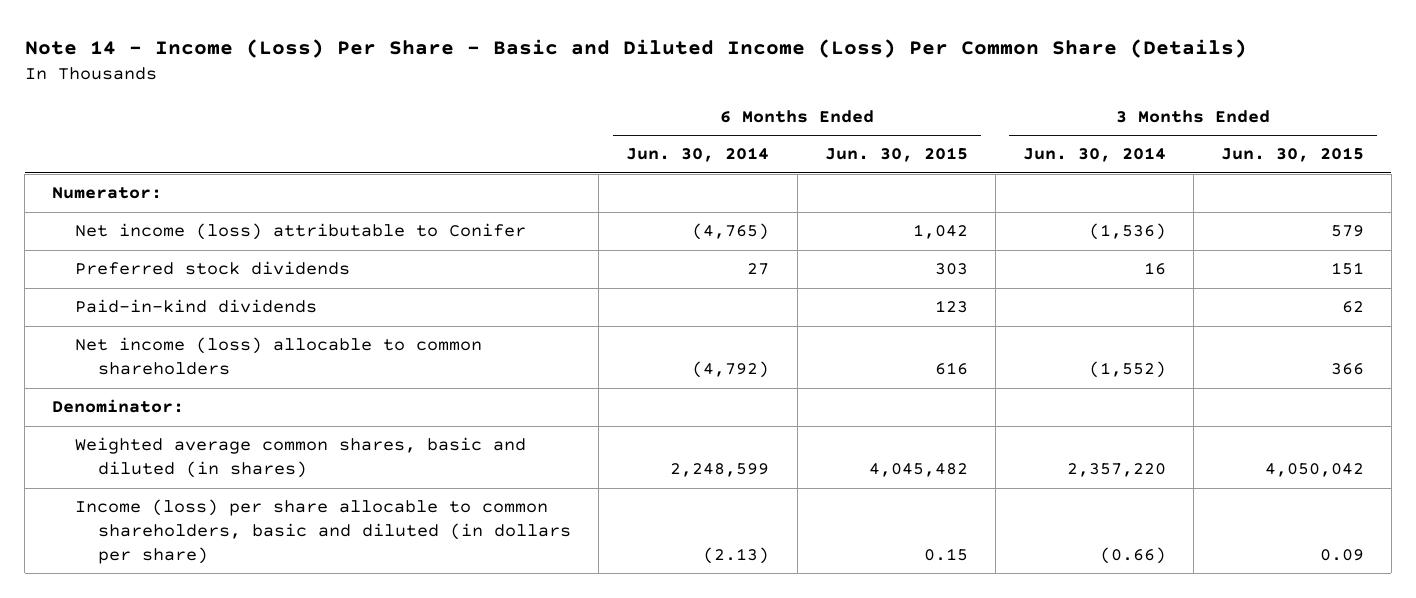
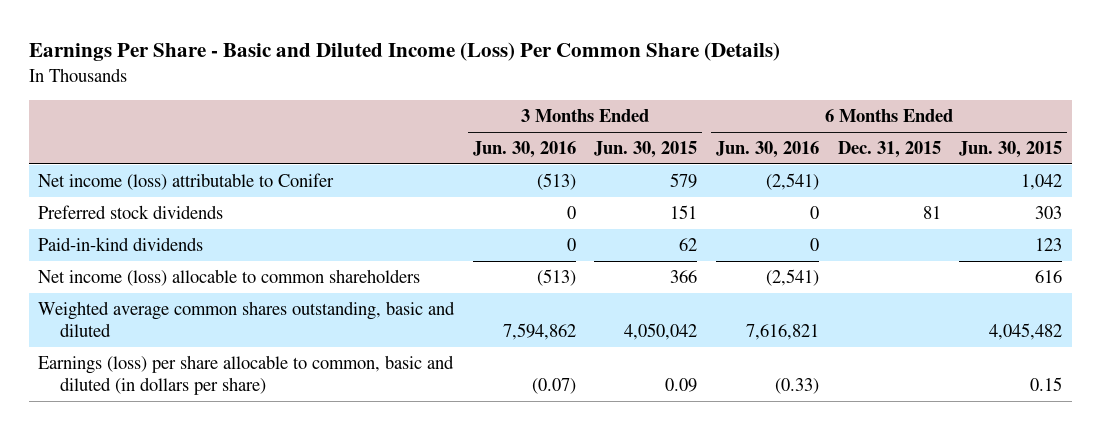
[24,38,1247,58] Note 14 - Income (Loss) Per Share - Basic and Diluted Income (Loss) Per Common Share (Details) -> [28,42,780,62] Earnings Per Share - Basic and Diluted Income (Loss) Per Common Share (Details)
[626,147,770,163] Jun. 30, 2014 -> none
[1022,147,1166,163] Jun. 30, 2014 -> none
none -> [472,141,576,159] Jun. 30, 2016
none -> [715,141,819,159] Jun. 30, 2016
none -> [837,141,941,159] Dec. 31, 2015
[52,187,163,200] Numerator: -> none
[52,399,185,414] Denominator: -> none
[75,437,527,479] Weighted average common shares, basic and diluted (in shares) -> [37,300,455,337] Weighted average common shares outstanding, basic and diluted
[75,499,572,564] Income (loss) per share allocable to common shareholders, basic and diluted (in dollars per share) -> [37,354,454,395] Earnings (loss) per share allocable to common, basic and diluted (in dollars per share)

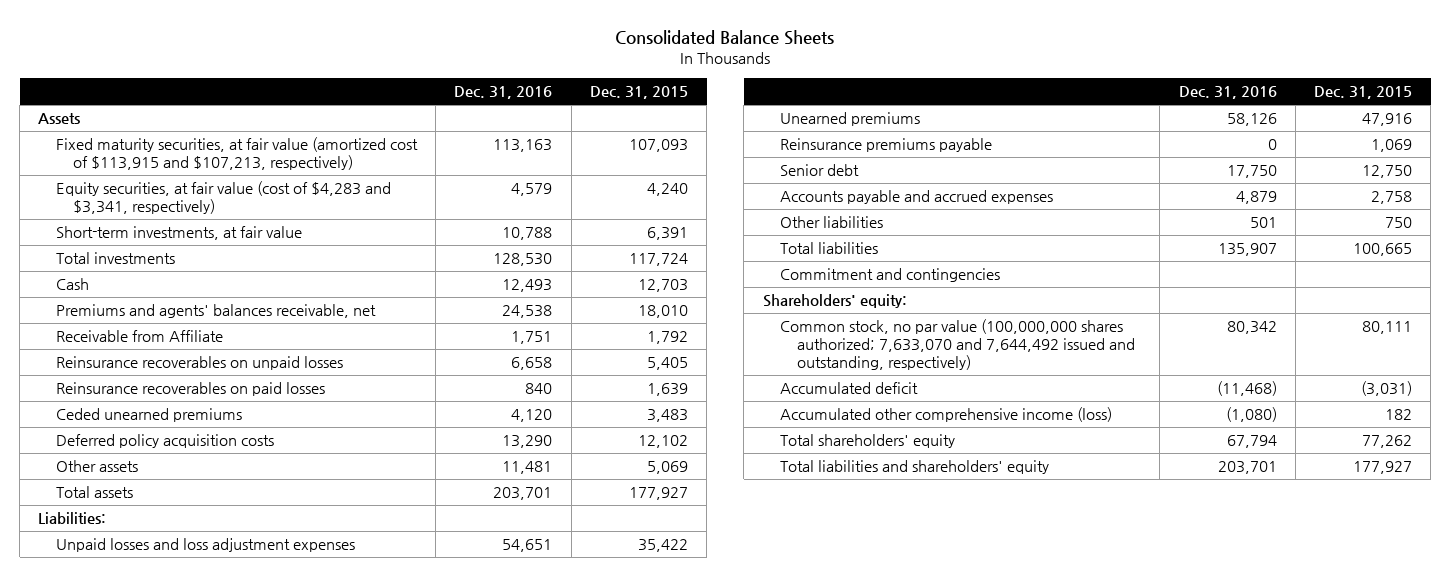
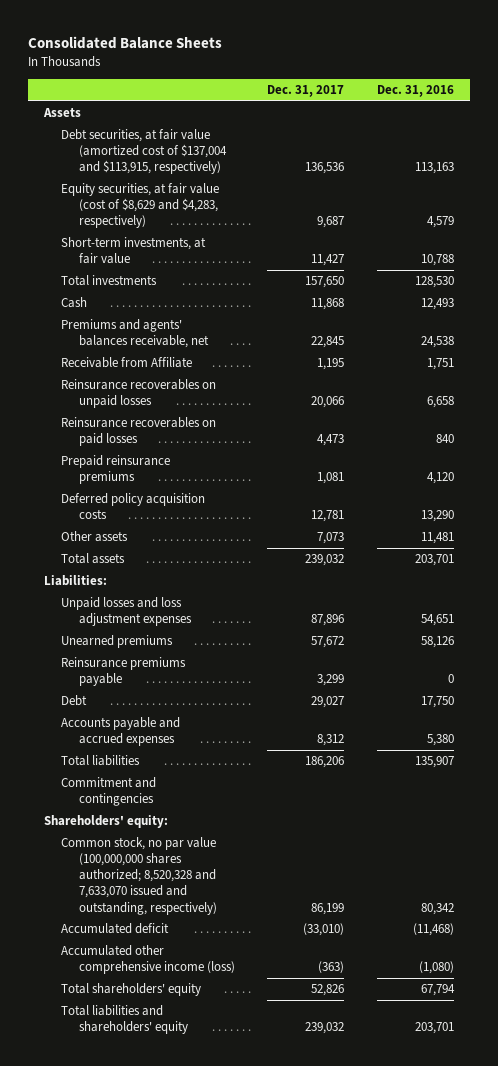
[589,86,688,100] Dec. 31, 2015 -> none
none -> [267,85,345,98] Dec. 31, 2017
[55,137,418,171] Fixed maturity securities, at fair value (amortized cost of $113,915 and $107,213, respectively) -> [61,129,227,175] Debt securities, at fair value (amortized cost of $137,004 and $113,915, respectively)
[55,181,391,215] Equity securities, at fair value (cost of $4,283 and $3,341, respectively) -> [61,183,220,229] Equity securities, at fair value (cost of $8,629 and $4,283, respectively)
[55,408,242,423] Ceded unearned premiums -> [61,455,171,485] Prepaid reinsurance premiums
[780,216,884,229] Other liabilities -> none
[780,164,860,177] Senior debt -> [61,695,88,707] Debt
[1235,191,1277,205] 4,879 -> [426,734,454,747] 5,380
[780,319,1136,370] Common stock, no par value (100,000,000 shares authorized; 7,633,070 and 7,644,492 issued and outstanding, respectively) -> [61,837,217,915] Common stock, no par value (100,000,000 shares authorized; 8,520,328 and 7,633,070 issued and outstanding, respectively)

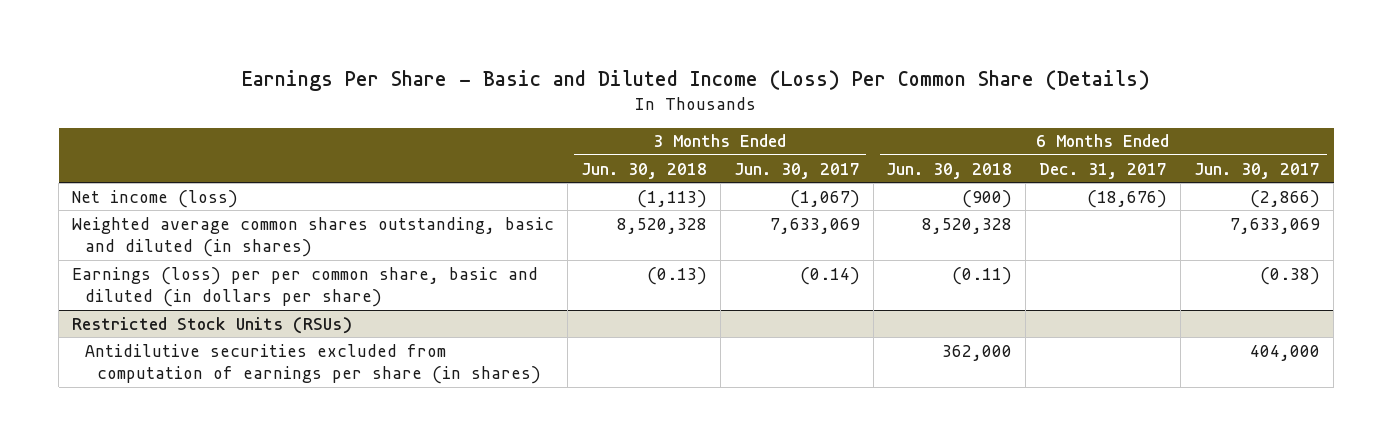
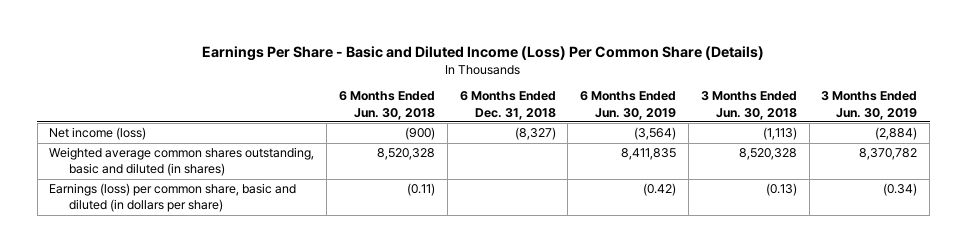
[733,162,860,179] Jun. 30, 2017 -> none
[1039,162,1168,179] Dec. 31, 2017 -> none
[1194,162,1321,179] Jun. 30, 2017 -> none
none -> [459,91,556,120] 6 Months Ended Dec. 31, 2018
none -> [580,91,677,120] 6 Months Ended Jun. 30, 2019
none -> [821,91,918,120] 3 Months Ended Jun. 30, 2019
[71,316,352,334] Restricted Stock Units (RSUs) -> none
[84,343,542,385] Antidilutive securities excluded from computation of earnings per share (in shares) -> none
[71,266,538,308] Earnings (loss) per per common share, basic and diluted (in dollars per share) -> [49,183,297,213] Earnings (loss) per common share, basic and diluted (in dollars per share)

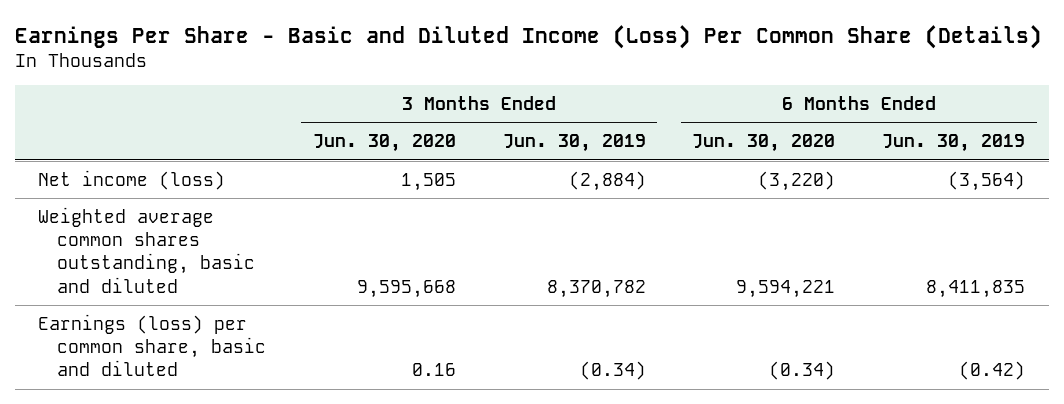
[338,91,435,120] 6 Months Ended Jun. 30, 2018 -> none
[459,91,556,120] 6 Months Ended Dec. 31, 2018 -> none
[700,91,797,120] 3 Months Ended Jun. 30, 2018 -> none
none -> [312,134,456,153] Jun. 30, 2020
none -> [692,134,836,153] Jun. 30, 2020
[49,147,315,177] Weighted average common shares outstanding, basic and diluted (in shares) -> [38,206,255,293] Weighted average common shares outstanding, basic and diluted
[49,183,297,213] Earnings (loss) per common share, basic and diluted (in dollars per share) -> [38,313,266,377] Earnings (loss) per common share, basic and diluted

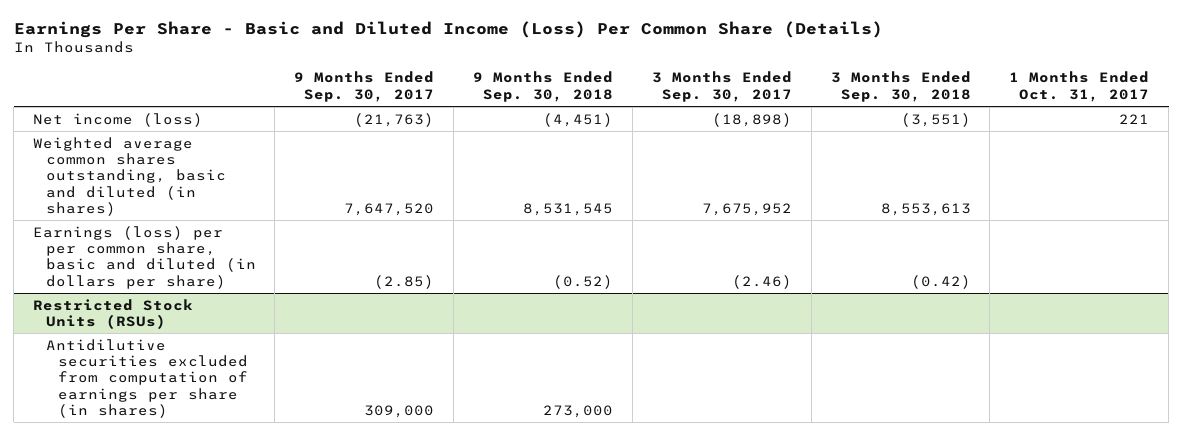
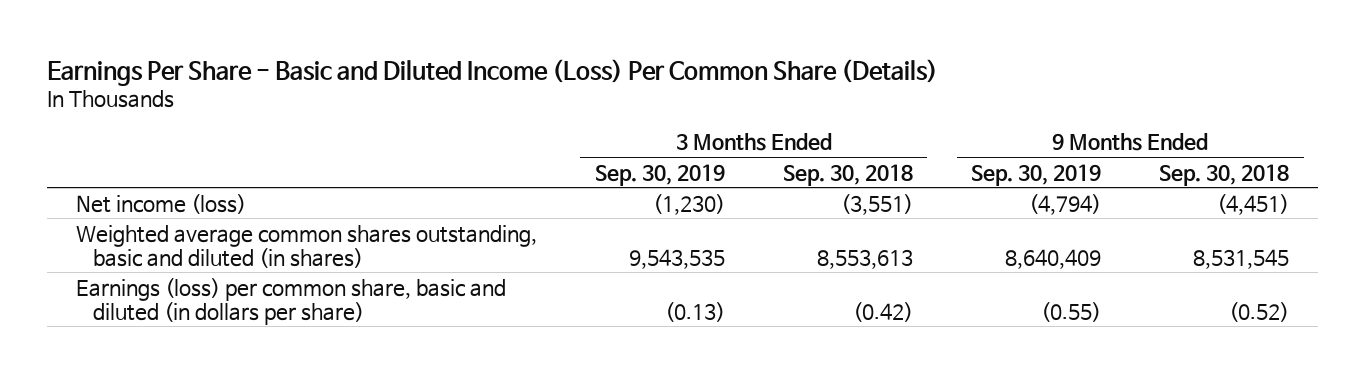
[294,71,435,102] 9 Months Ended Sep. 30, 2017 -> none
[651,71,792,102] 3 Months Ended Sep. 30, 2017 -> none
[1009,71,1150,102] 1 Months Ended Oct. 31, 2017 -> none
none -> [594,163,725,186] Sep. 30, 2019
none -> [971,163,1102,186] Sep. 30, 2019
[32,298,193,330] Restricted Stock Units (RSUs) -> none
[45,338,249,418] Antidilutive securities excluded from computation of earnings per share (in shares) -> none
[32,225,256,289] Earnings (loss) per per common share, basic and diluted (in dollars per share) -> [75,277,506,325] Earnings (loss) per common share, basic and diluted (in dollars per share)

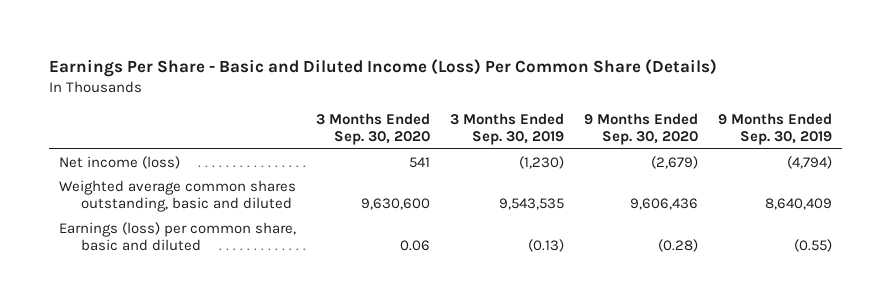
[782,163,913,186] Sep. 30, 2018 -> none
[1159,163,1290,186] Sep. 30, 2018 -> none
none -> [316,112,431,146] 3 Months Ended Sep. 30, 2020
none -> [584,112,699,146] 9 Months Ended Sep. 30, 2020
[75,224,537,268] Weighted average common shares outstanding, basic and diluted (in shares) -> [59,179,297,213] Weighted average common shares outstanding, basic and diluted
[75,277,506,325] Earnings (loss) per common share, basic and diluted (in dollars per share) -> [59,221,297,252] Earnings (loss) per common share, basic and diluted

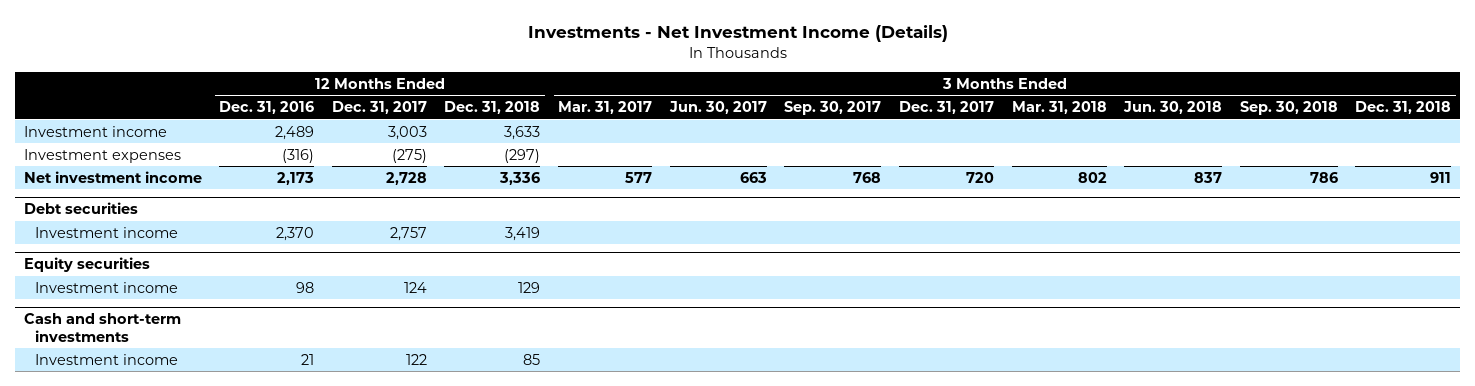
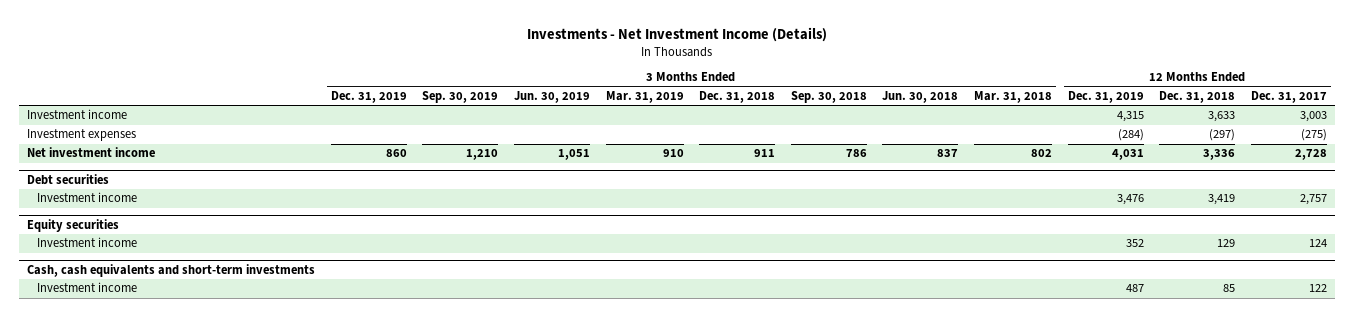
[219,101,315,115] Dec. 31, 2016 -> none
[558,101,653,115] Mar. 31, 2017 -> none
[668,101,767,115] Jun. 30, 2017 -> none
[784,101,882,116] Sep. 30, 2017 -> none
[898,101,994,115] Dec. 31, 2017 -> none
none -> [330,91,407,104] Dec. 31, 2019
none -> [422,91,499,104] Sep. 30, 2019
none -> [514,91,591,104] Jun. 30, 2019
none -> [605,91,684,104] Mar. 31, 2019
none -> [1067,91,1144,104] Dec. 31, 2019
[23,313,181,342] Cash and short-term investments -> [27,263,316,277] Cash, cash equivalents and short-term investments

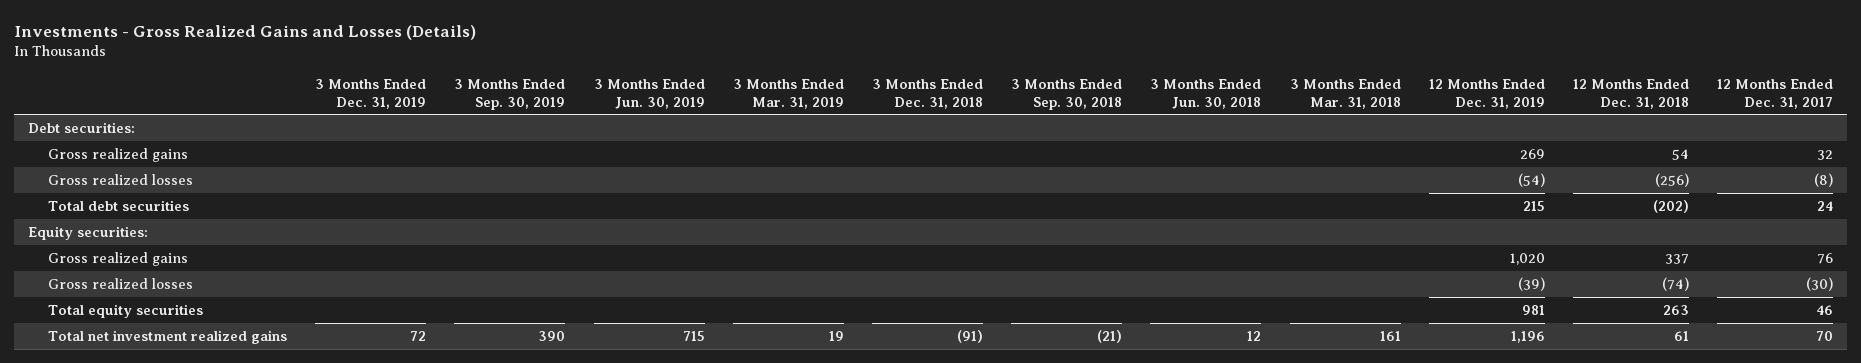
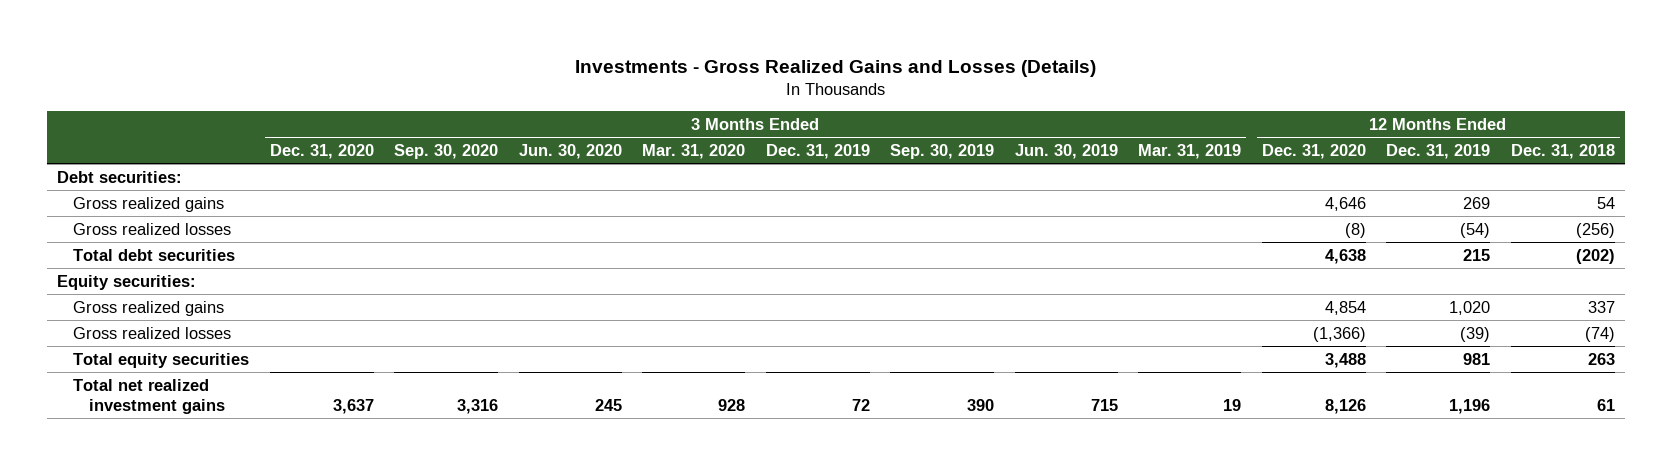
[871,78,983,109] 3 Months Ended Dec. 31, 2018 -> none
[1011,78,1123,110] 3 Months Ended Sep. 30, 2018 -> none
[1150,78,1262,109] 3 Months Ended Jun. 30, 2018 -> none
[1289,78,1401,109] 3 Months Ended Mar. 31, 2018 -> none
[1717,78,1834,109] 12 Months Ended Dec. 31, 2017 -> none
none -> [269,144,374,160] Dec. 31, 2020
none -> [394,144,499,160] Sep. 30, 2020
none -> [518,144,622,160] Jun. 30, 2020
none -> [642,144,746,160] Mar. 31, 2020
none -> [1261,144,1366,160] Dec. 31, 2020
[47,329,287,344] Total net investment realized gains -> [73,378,225,414] Total net realized investment gains

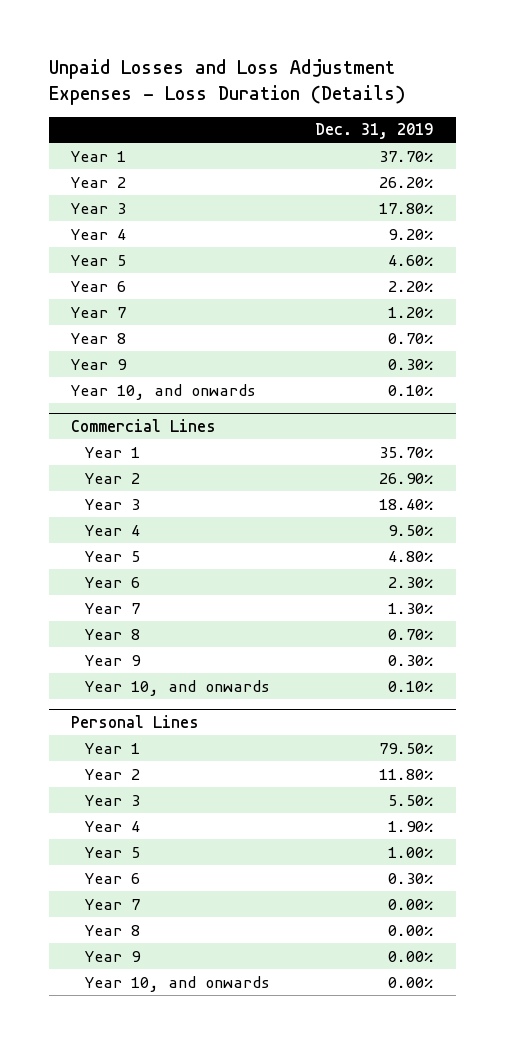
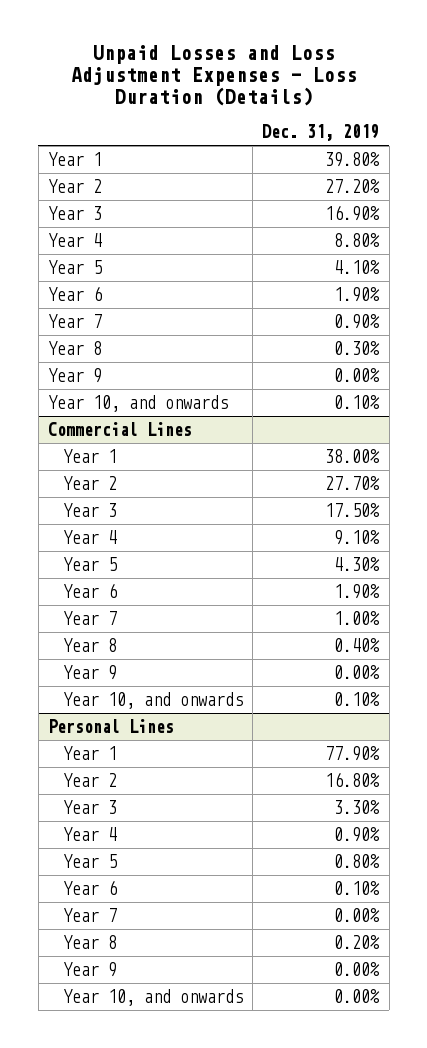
[379,150,434,162] 37.70% -> [325,151,381,167] 39.80%
[379,176,434,188] 26.20% -> [325,178,381,193] 27.20%
[379,202,434,214] 17.80% -> [325,204,381,221] 16.90%
[388,228,434,240] 9.20% -> [334,232,381,247] 8.80%
[388,254,434,266] 4.60% -> [334,259,381,274] 4.10%
[388,280,434,292] 2.20% -> [334,286,381,302] 1.90%
[388,306,434,318] 1.20% -> [334,313,381,329] 0.90%
[388,332,434,344] 0.70% -> [334,340,381,355] 0.30%
[388,358,434,370] 0.30% -> [334,367,381,382] 0.00%
[379,446,434,458] 35.70% -> [325,448,381,463] 38.00%
[379,472,434,484] 26.90% -> [325,475,381,490] 27.70%
[379,498,434,510] 18.40% -> [325,502,381,517] 17.50%
[388,524,434,536] 9.50% -> [334,529,381,545] 9.10%
[388,550,434,562] 4.80% -> [334,556,381,571] 4.30%
[388,576,434,588] 2.30% -> [334,583,381,599] 1.90%
[388,602,434,614] 1.30% -> [334,610,381,625] 1.00%
[388,628,434,640] 0.70% -> [334,637,381,652] 0.40%
[388,654,434,666] 0.30% -> [334,664,381,679] 0.00%
[379,742,434,754] 79.50% -> [325,745,381,761] 77.90%
[379,768,434,780] 11.80% -> [325,771,381,787] 16.80%
[388,794,434,806] 5.50% -> [334,799,381,814] 3.30%
[388,820,434,832] 1.90% -> [334,826,381,842] 0.90%
[388,846,434,858] 1.00% -> [334,853,381,868] 0.80%
[388,872,434,884] 0.30% -> [334,880,381,895] 0.10%
[388,924,434,936] 0.00% -> [334,934,381,949] 0.20%

